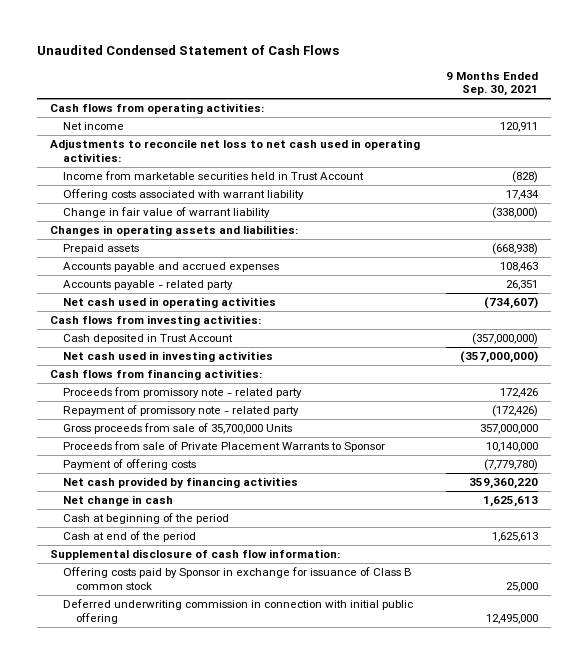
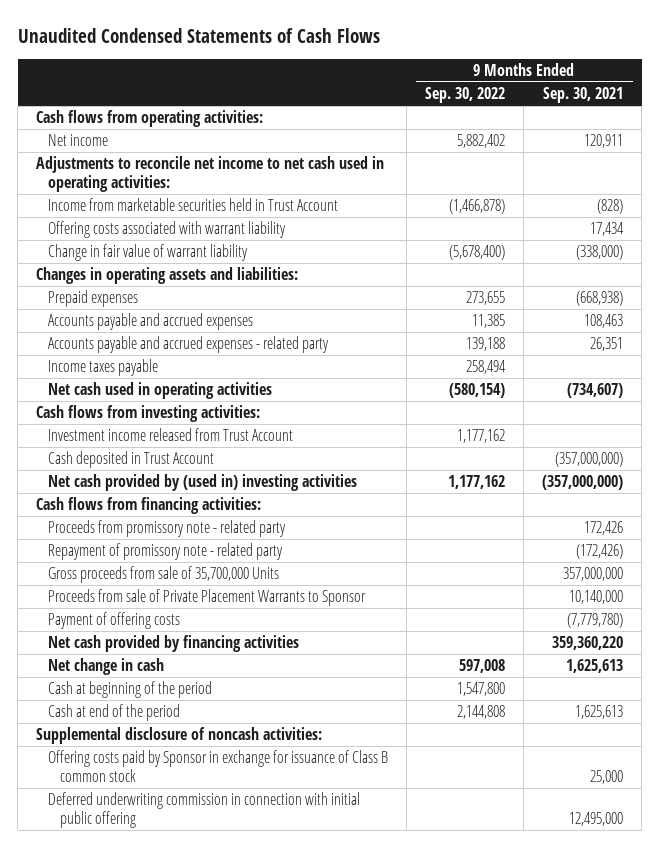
[37,45,340,56] Unaudited Condensed Statement of Cash Flows -> [17,27,380,43] Unaudited Condensed Statements of Cash Flows
none -> [425,87,506,104] Sep. 30, 2022
[50,139,421,162] Adjustments to reconcile net loss to net cash used in operating activities: -> [36,156,385,193] Adjustments to reconcile net income to net cash used in operating activities:
[63,244,140,255] Prepaid assets -> [48,290,139,308] Prepaid expenses
[63,280,234,291] Accounts payable - related party -> [48,336,330,354] Accounts payable and accrued expenses - related party
none -> [48,359,159,377] Income taxes payable
none -> [48,428,294,442] Investment income released from Trust Account
[63,351,274,363] Net cash used in investing activities -> [48,474,358,492] Net cash provided by (used in) investing activities
[50,549,341,561] Supplemental disclosure of cash flow information: -> [36,727,323,745] Supplemental disclosure of noncash activities:

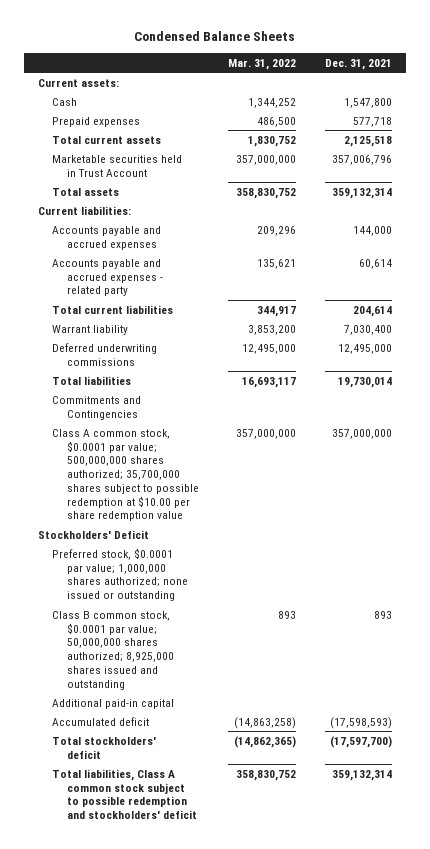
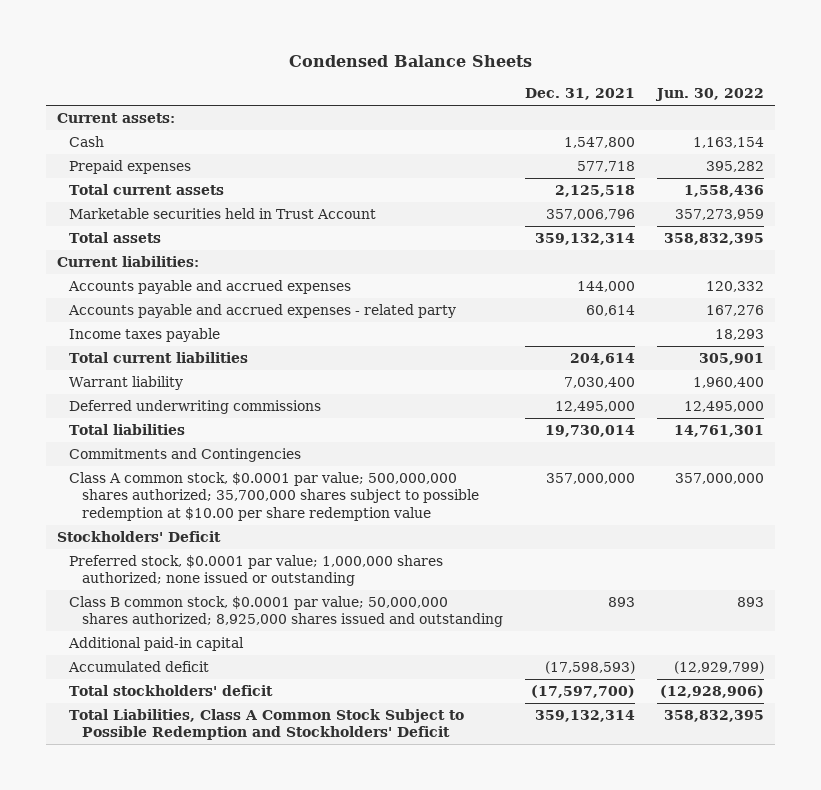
[227,58,296,70] Mar. 31, 2022 -> none
none -> [655,88,765,102] Jun. 30, 2022
none -> [69,328,221,343] Income taxes payable
[52,768,197,820] Total liabilities, Class A common stock subject to possible redemption and stockholders' deficit -> [69,709,465,741] Total Liabilities, Class A Common Stock Subject to Possible Redemption and Stockholders' Deficit

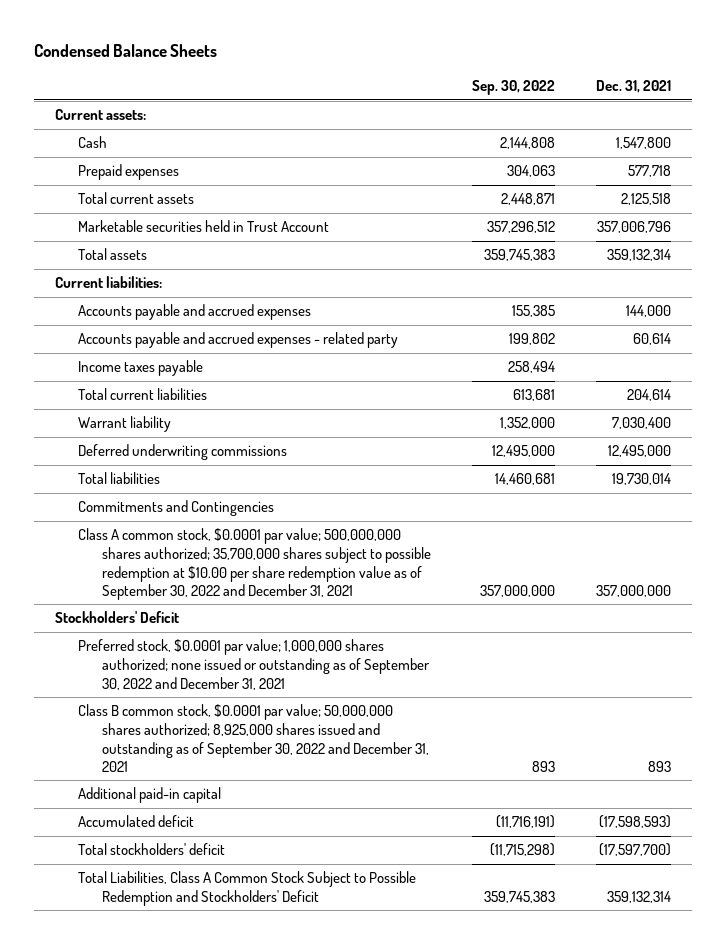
[655,88,765,102] Jun. 30, 2022 -> none
none -> [471,80,555,96] Sep. 30, 2022
[69,472,479,521] Class A common stock, $0.0001 par value; 500,000,000 shares authorized; 35,700,000 shares subject to possible redemption at $10.00 per share redemption value -> [78,528,431,601] Class A common stock, $0.0001 par value; 500,000,000 shares authorized; 35,700,000 shares subject to possible redemption at $10.00 per share redemption value as of September 30, 2022 and December 31, 2021
[69,555,444,587] Preferred stock, $0.0001 par value; 1,000,000 shares authorized; none issued or outstanding -> [78,639,430,690] Preferred stock, $0.0001 par value; 1,000,000 shares authorized; none issued or outstanding as of September 30, 2022 and December 31, 2021
[69,596,503,628] Class B common stock, $0.0001 par value; 50,000,000 shares authorized; 8,925,000 shares issued and outstanding -> [78,704,429,773] Class B common stock, $0.0001 par value; 50,000,000 shares authorized; 8,925,000 shares issued and outstanding as of September 30, 2022 and December 31, 2021

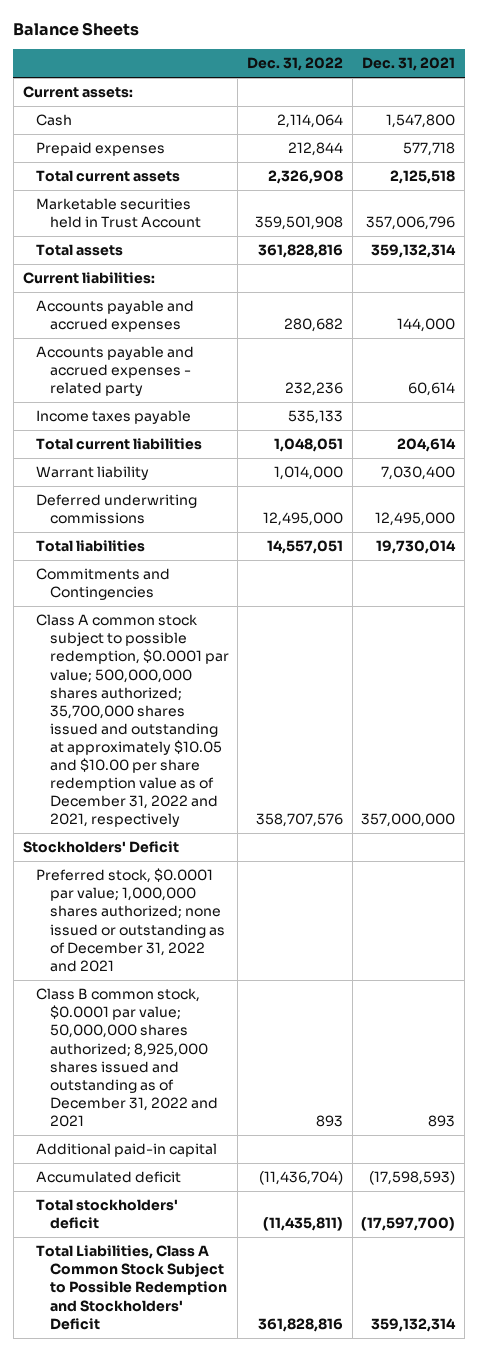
[33,44,217,58] Condensed Balance Sheets -> [13,22,140,37] Balance Sheets
[471,80,555,96] Sep. 30, 2022 -> none
none -> [247,57,344,72] Dec. 31, 2022
[78,528,431,601] Class A common stock, $0.0001 par value; 500,000,000 shares authorized; 35,700,000 shares subject to possible redemption at $10.00 per share redemption value as of September 30, 2022 and December 31, 2021 -> [36,614,229,828] Class A common stock subject to possible redemption, $0.0001 par value; 500,000,000 shares authorized; 35,700,000 shares issued and outstanding at approximately $10.05 and $10.00 per share redemption value as of December 31, 2022 and 2021, respectively
[78,639,430,690] Preferred stock, $0.0001 par value; 1,000,000 shares authorized; none issued or outstanding as of September 30, 2022 and December 31, 2021 -> [36,868,225,972] Preferred stock, $0.0001 par value; 1,000,000 shares authorized; none issued or outstanding as of December 31, 2022 and 2021
[78,704,429,773] Class B common stock, $0.0001 par value; 50,000,000 shares authorized; 8,925,000 shares issued and outstanding as of September 30, 2022 and December 31, 2021 -> [36,988,218,1127] Class B common stock, $0.0001 par value; 50,000,000 shares authorized; 8,925,000 shares issued and outstanding as of December 31, 2022 and 2021

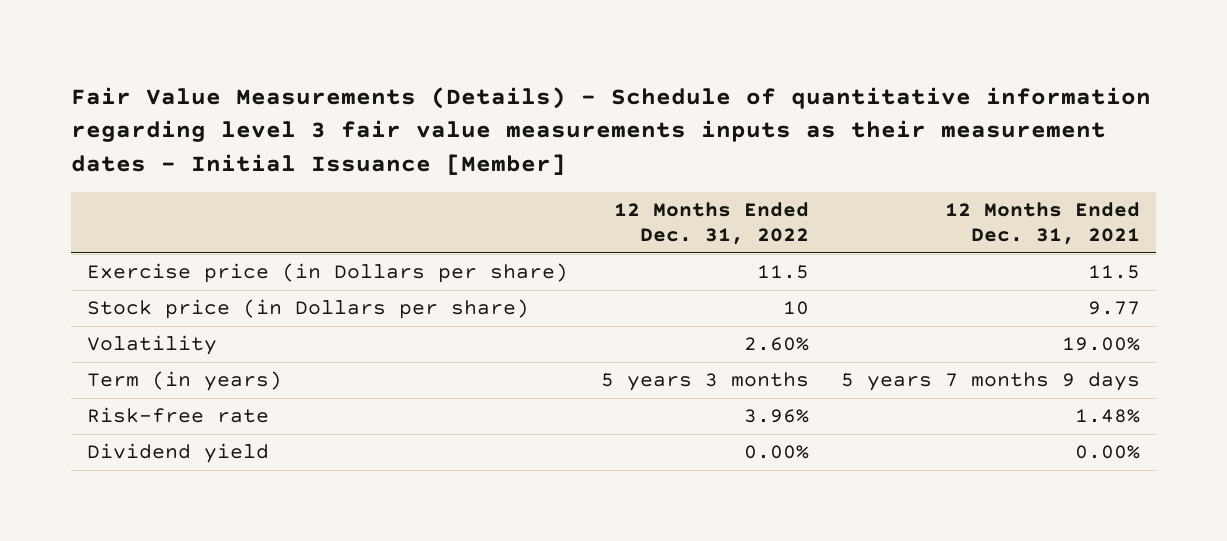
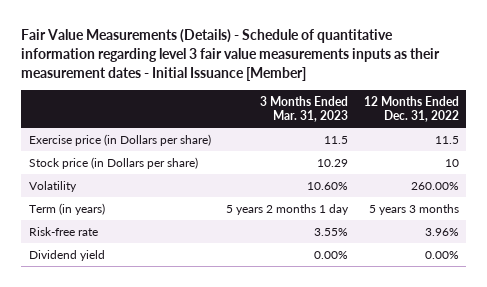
[945,202,1141,246] 12 Months Ended Dec. 31, 2021 -> none
none -> [260,95,349,122] 3 Months Ended Mar. 31, 2023
[743,337,809,352] 2.60% -> [410,181,459,190] 260.00%

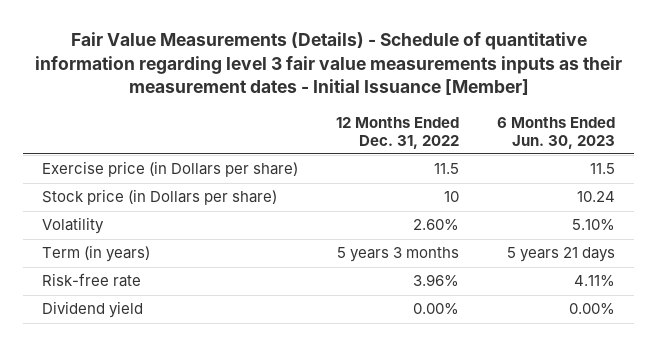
[260,95,349,122] 3 Months Ended Mar. 31, 2023 -> none
none -> [497,116,616,149] 6 Months Ended Jun. 30, 2023
[410,181,459,190] 260.00% -> [413,219,460,231] 2.60%

